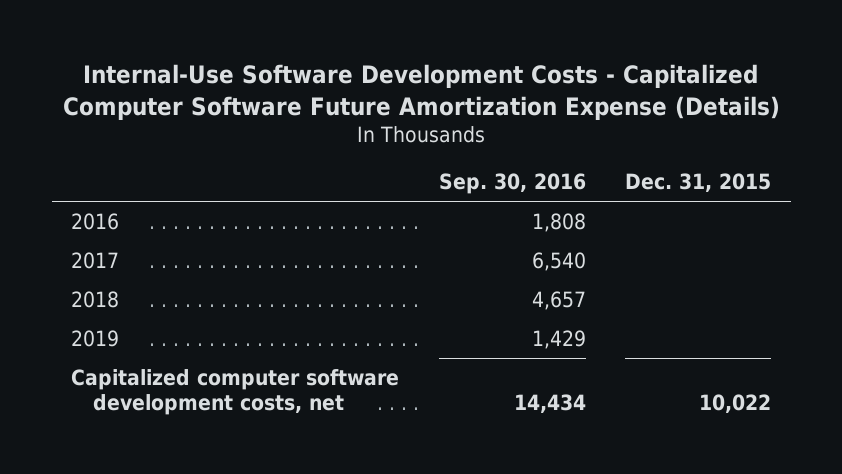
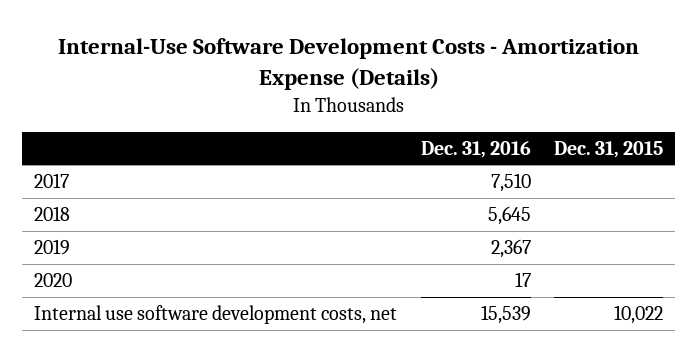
[63,64,781,120] Internal-Use Software Development Costs - Capitalized Computer Software Future Amortization Expense (Details) -> [57,37,639,90] Internal-Use Software Development Costs - Amortization Expense (Details)
[438,173,586,195] Sep. 30, 2016 -> none
none -> [420,140,531,158] Dec. 31, 2016
[71,212,120,230] 2016 -> none
none -> [34,273,73,288] 2020
[71,368,400,415] Capitalized computer software development costs, net -> [34,305,398,325] Internal use software development costs, net

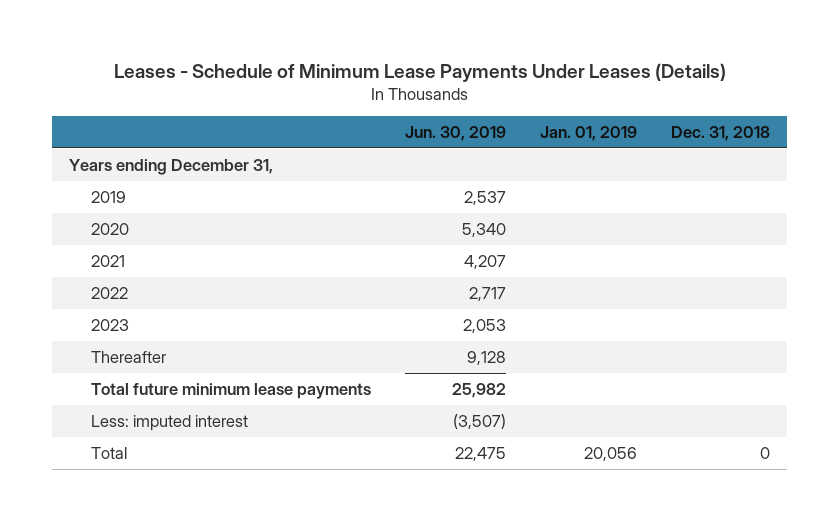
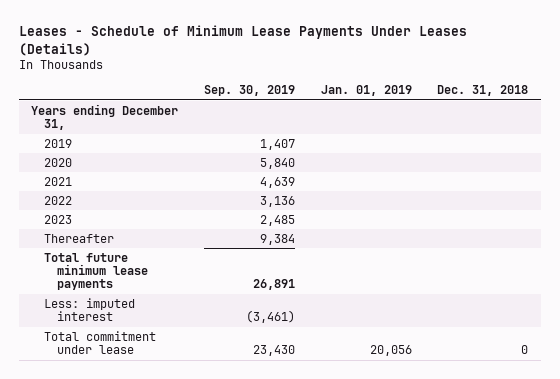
[404,126,506,142] Jun. 30, 2019 -> none
none -> [204,85,296,97] Sep. 30, 2019
[90,446,127,459] Total -> [44,330,157,354] Total commitment under lease

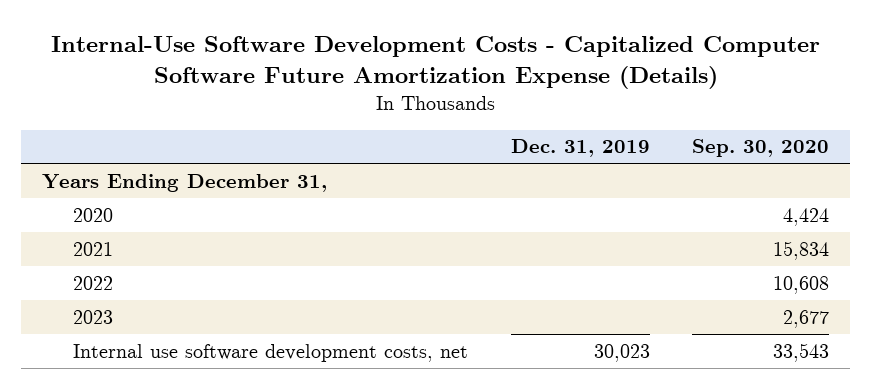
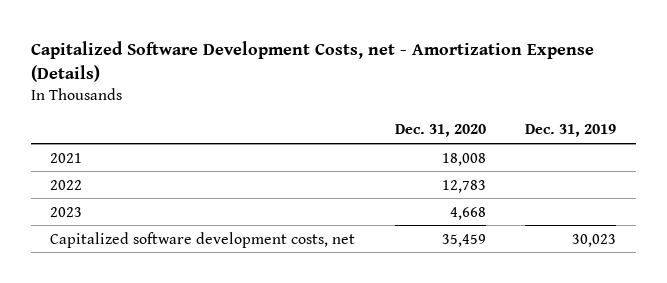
[50,36,820,89] Internal-Use Software Development Costs - Capitalized Computer Software Future Amortization Expense (Details) -> [30,40,594,82] Capitalized Software Development Costs, net - Amortization Expense (Details)
[691,139,829,158] Sep. 30, 2020 -> none
none -> [394,124,486,138] Dec. 31, 2020
[42,173,328,192] Years Ending December 31, -> none
[73,207,114,222] 2020 -> none
[73,343,469,362] Internal use software development costs, net -> [50,231,356,248] Capitalized software development costs, net

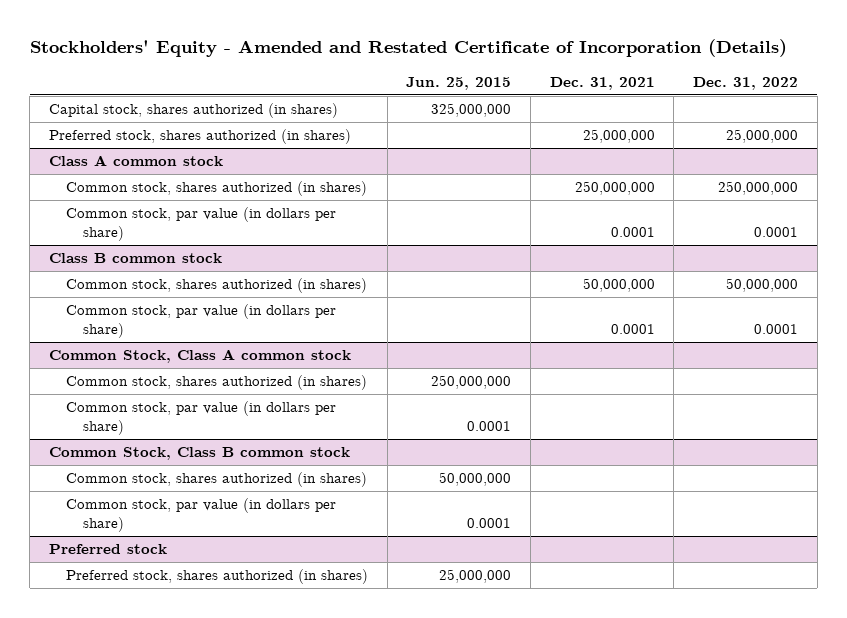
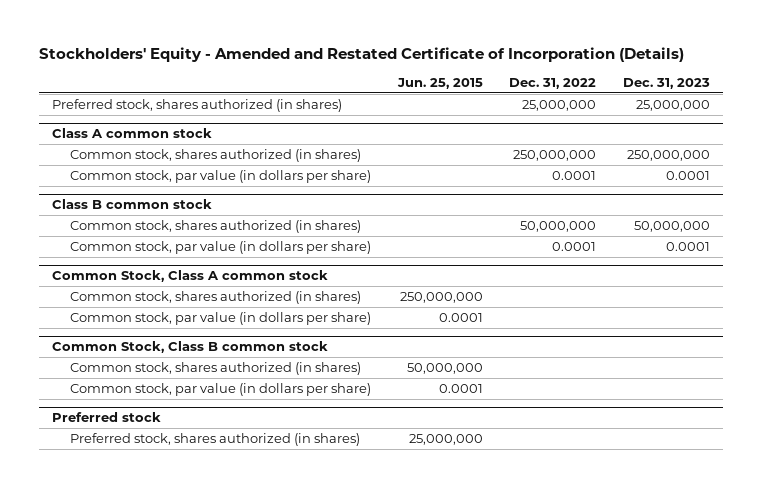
[549,76,655,90] Dec. 31, 2021 -> none
none -> [622,77,710,89] Dec. 31, 2023
[48,103,338,119] Capital stock, shares authorized (in shares) -> none

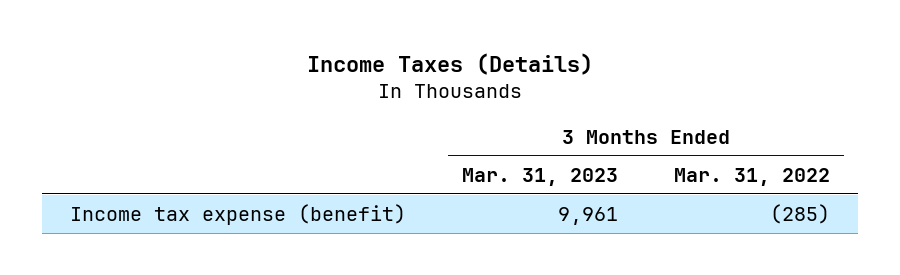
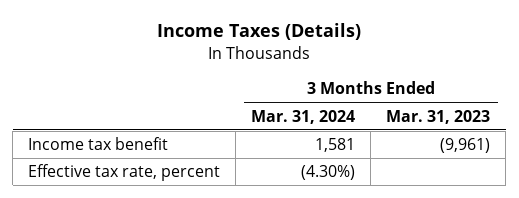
[674,167,831,186] Mar. 31, 2022 -> none
none -> [251,109,356,124] Mar. 31, 2024
[70,204,407,226] Income tax expense (benefit) -> [28,137,169,151] Income tax benefit
[558,207,619,226] 9,961 -> [440,138,491,154] (9,961)
none -> [28,164,221,182] Effective tax rate, percent

